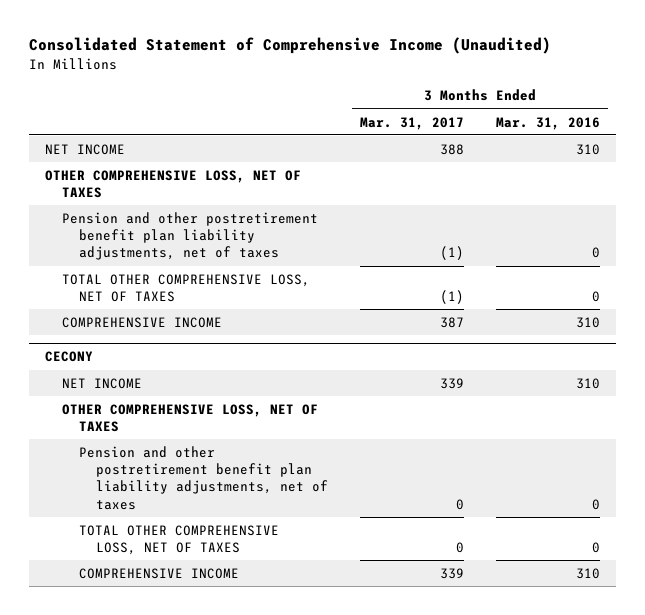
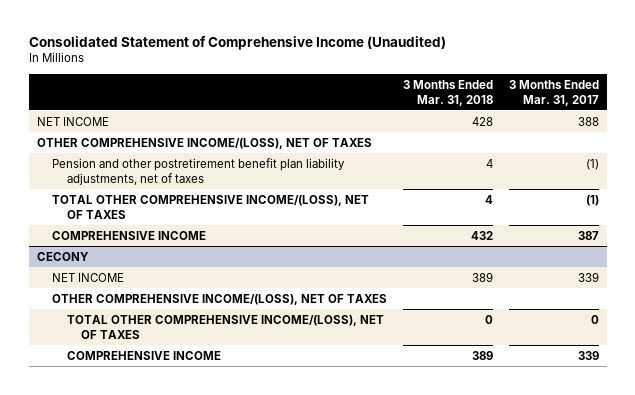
[495,116,600,130] Mar. 31, 2016 -> none
none -> [402,79,493,106] 3 Months Ended Mar. 31, 2018
[45,169,302,199] OTHER COMPREHENSIVE LOSS, NET OF TAXES -> [36,137,372,149] OTHER COMPREHENSIVE INCOME/(LOSS), NET OF TAXES
[62,273,311,303] TOTAL OTHER COMPREHENSIVE LOSS, NET OF TAXES -> [51,194,369,219] TOTAL OTHER COMPREHENSIVE INCOME/(LOSS), NET OF TAXES
[79,445,329,510] Pension and other postretirement benefit plan liability adjustments, net of taxes -> none
[62,403,319,433] OTHER COMPREHENSIVE LOSS, NET OF TAXES -> [51,293,387,305] OTHER COMPREHENSIVE INCOME/(LOSS), NET OF TAXES
[79,524,280,556] TOTAL OTHER COMPREHENSIVE LOSS, NET OF TAXES -> [66,314,384,339] TOTAL OTHER COMPREHENSIVE INCOME/(LOSS), NET OF TAXES

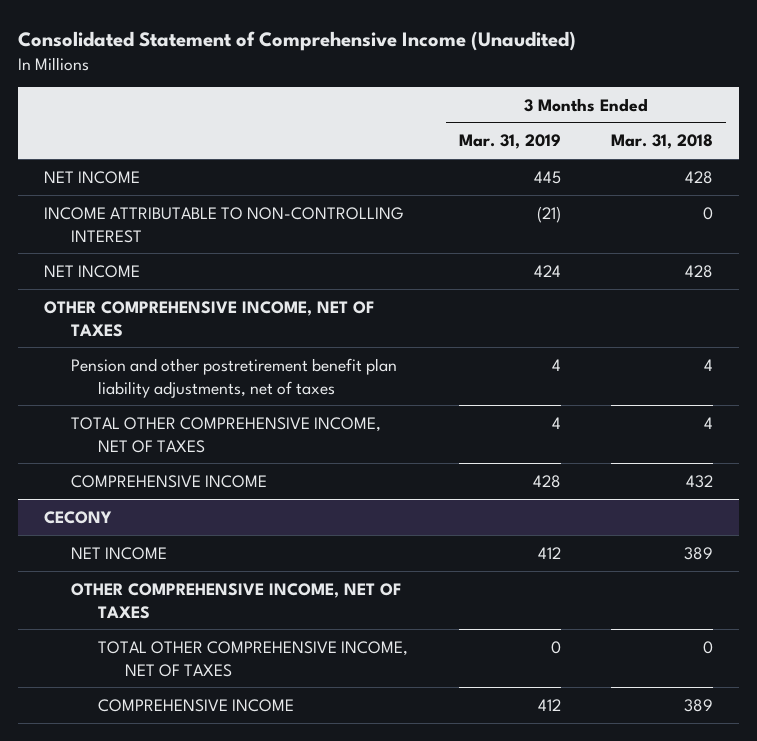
[508,79,599,106] 3 Months Ended Mar. 31, 2017 -> none
none -> [458,134,561,150] Mar. 31, 2019
none -> [43,206,404,243] INCOME ATTRIBUTABLE TO NON-CONTROLLING INTEREST
none -> [43,264,140,278] NET INCOME
[36,137,372,149] OTHER COMPREHENSIVE INCOME/(LOSS), NET OF TAXES -> [43,300,374,337] OTHER COMPREHENSIVE INCOME, NET OF TAXES
[51,194,369,219] TOTAL OTHER COMPREHENSIVE INCOME/(LOSS), NET OF TAXES -> [70,416,381,453] TOTAL OTHER COMPREHENSIVE INCOME, NET OF TAXES
[51,293,387,305] OTHER COMPREHENSIVE INCOME/(LOSS), NET OF TAXES -> [70,582,401,619] OTHER COMPREHENSIVE INCOME, NET OF TAXES
[66,314,384,339] TOTAL OTHER COMPREHENSIVE INCOME/(LOSS), NET OF TAXES -> [97,640,408,677] TOTAL OTHER COMPREHENSIVE INCOME, NET OF TAXES

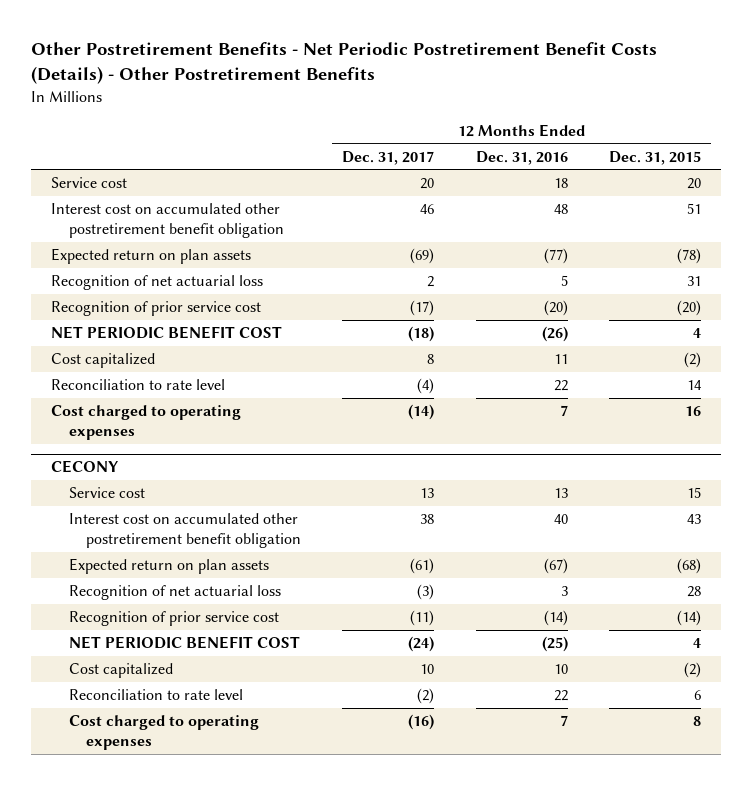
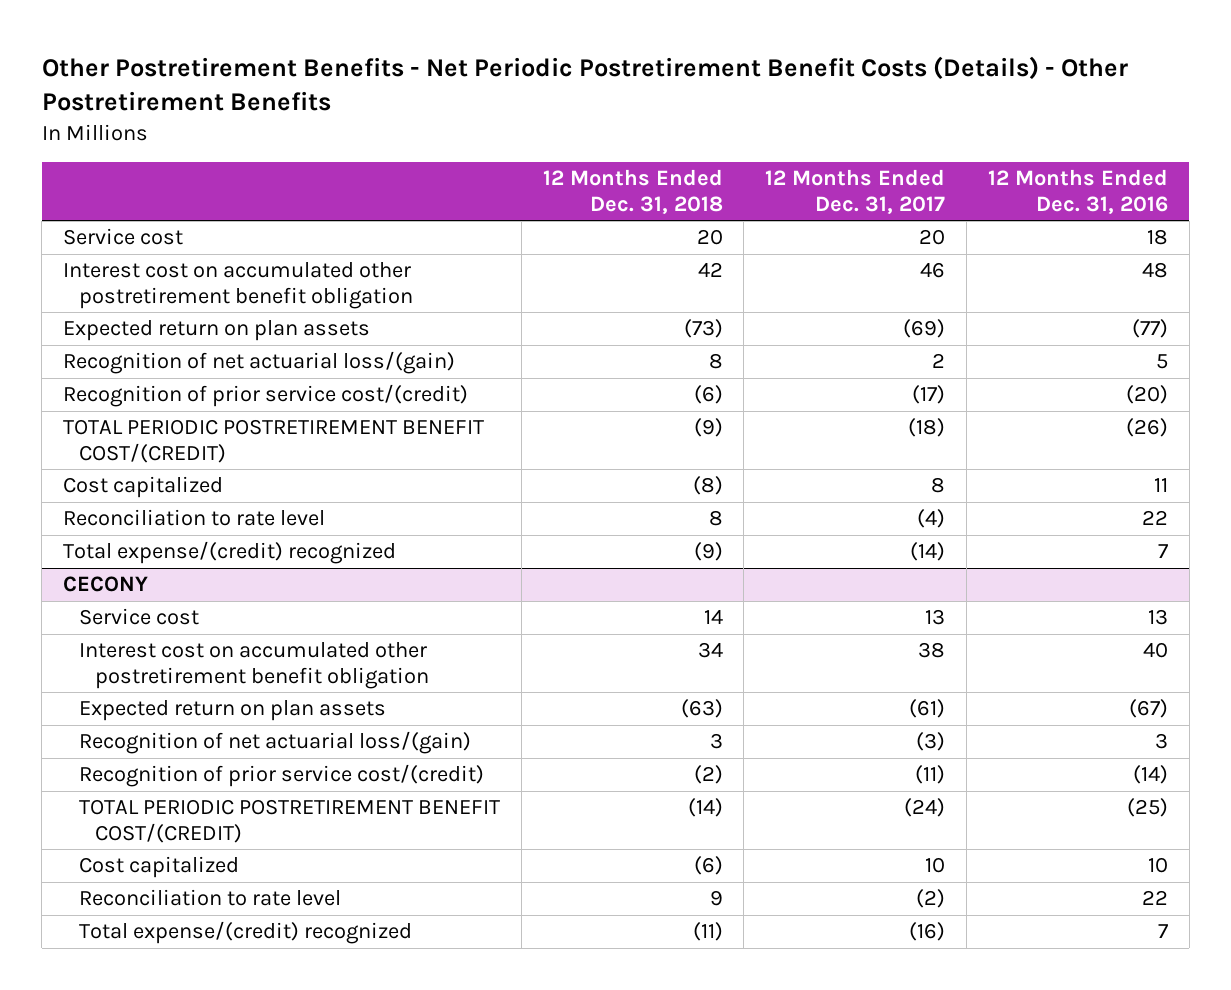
[608,150,701,165] Dec. 31, 2015 -> none
none -> [542,169,723,215] 12 Months Ended Dec. 31, 2018
[51,275,264,291] Recognition of net actuarial loss -> [62,351,455,375] Recognition of net actuarial loss/(gain)
[51,301,262,317] Recognition of prior service cost -> [62,384,468,408] Recognition of prior service cost/(credit)
[51,326,283,340] NET PERIODIC BENEFIT COST -> [62,419,484,464] TOTAL PERIODIC POSTRETIREMENT BENEFIT COST/(CREDIT)
[51,405,242,441] Cost charged to operating expenses -> [62,541,396,565] Total expense/(credit) recognized
[68,585,281,601] Recognition of net actuarial loss -> [78,731,471,755] Recognition of net actuarial loss/(gain)
[68,611,279,627] Recognition of prior service cost -> [78,764,484,788] Recognition of prior service cost/(credit)
[68,636,300,650] NET PERIODIC BENEFIT COST -> [78,799,500,844] TOTAL PERIODIC POSTRETIREMENT BENEFIT COST/(CREDIT)
[68,715,259,751] Cost charged to operating expenses -> [78,921,412,945] Total expense/(credit) recognized

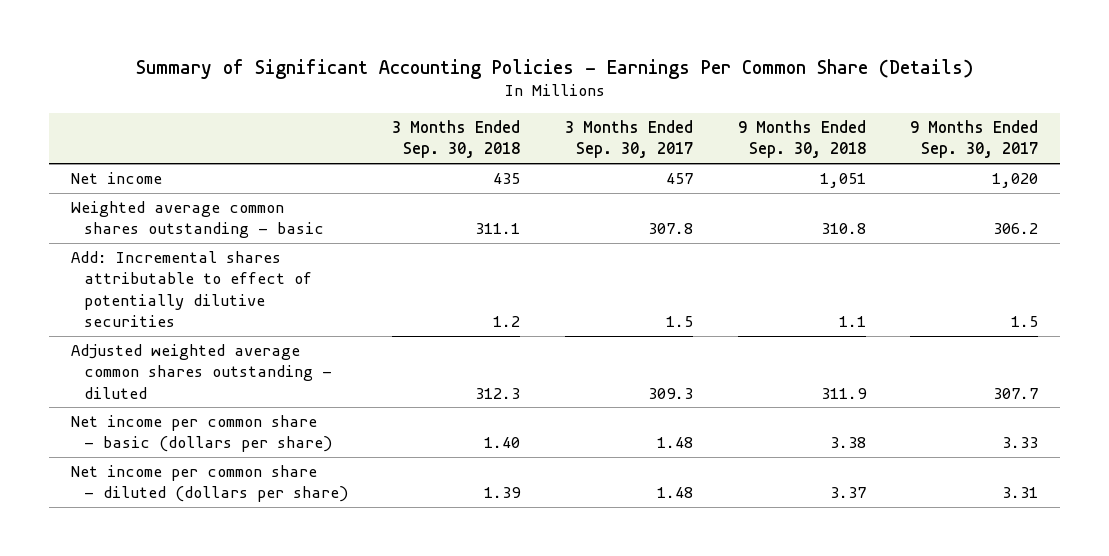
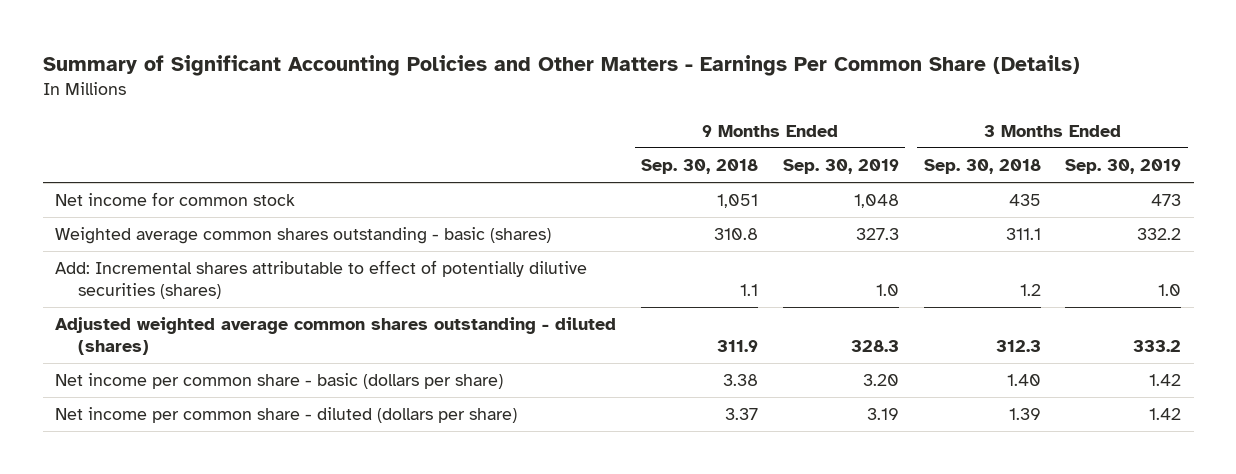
[135,59,973,80] Summary of Significant Accounting Policies - Earnings Per Common Share (Details) -> [42,54,1080,76] Summary of Significant Accounting Policies and Other Matters - Earnings Per Common Share (Details)
[565,120,694,159] 3 Months Ended Sep. 30, 2017 -> none
[910,120,1039,159] 9 Months Ended Sep. 30, 2017 -> none
none -> [782,159,899,175] Sep. 30, 2019
none -> [1065,159,1182,175] Sep. 30, 2019
[70,172,162,185] Net income -> [55,192,296,207] Net income for common stock
[70,201,324,239] Weighted average common shares outstanding - basic -> [55,227,552,245] Weighted average common shares outstanding - basic (shares)
[70,251,312,327] Add: Incremental shares attributable to effect of potentially dilutive securities -> [55,260,588,300] Add: Incremental shares attributable to effect of potentially dilutive securities (shares)
[70,344,332,399] Adjusted weighted average common shares outstanding - diluted -> [55,317,617,356] Adjusted weighted average common shares outstanding - diluted (shares)

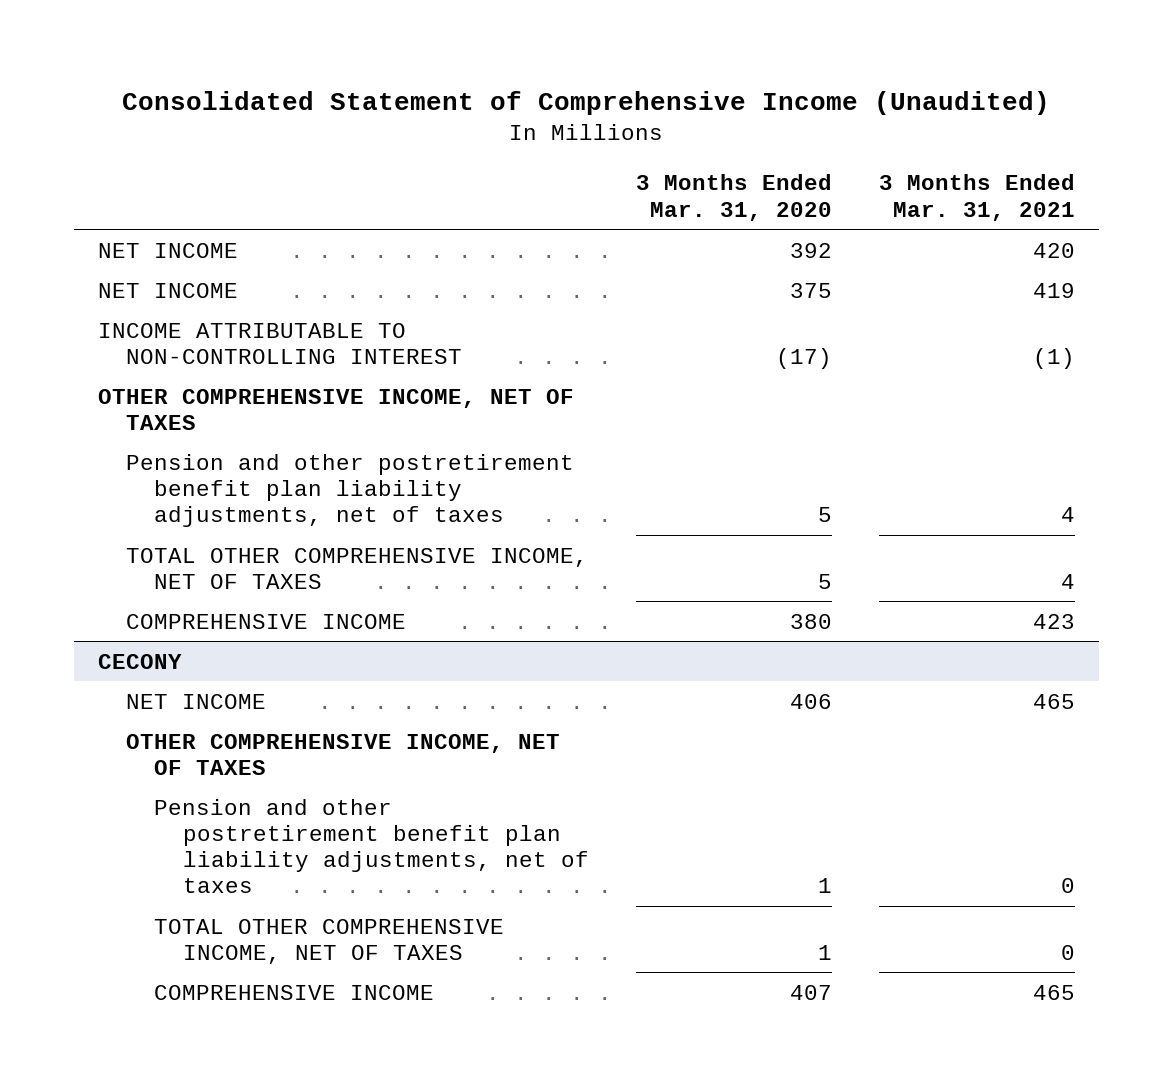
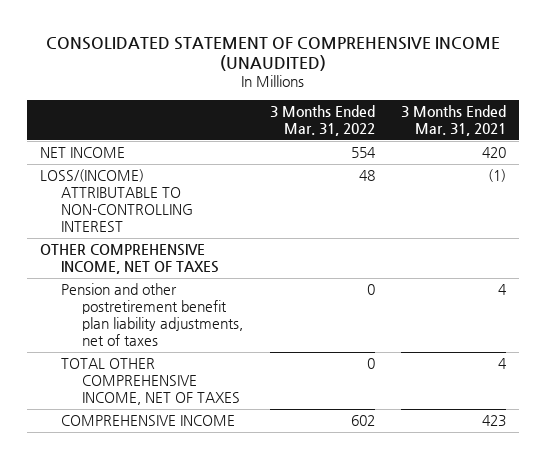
[122,90,1051,115] Consolidated Statement of Comprehensive Income (Unaudited) -> [46,36,501,72] CONSOLIDATED STATEMENT OF COMPREHENSIVE INCOME (UNAUDITED)
[635,174,832,221] 3 Months Ended Mar. 31, 2020 -> none
none -> [269,104,375,136] 3 Months Ended Mar. 31, 2022
[97,282,238,298] NET INCOME -> none
[97,322,463,364] INCOME ATTRIBUTABLE TO NON-CONTROLLING INTEREST -> [40,169,194,233] LOSS/(INCOME) ATTRIBUTABLE TO NON-CONTROLLING INTEREST
[97,653,182,669] CECONY -> none
[126,693,267,709] NET INCOME -> none
[126,733,561,775] OTHER COMPREHENSIVE INCOME, NET OF TAXES -> none
[154,798,589,894] Pension and other postretirement benefit plan liability adjustments, net of taxes -> none
[154,918,505,964] TOTAL OTHER COMPREHENSIVE INCOME, NET OF TAXES -> none
[154,984,435,1000] COMPREHENSIVE INCOME -> none

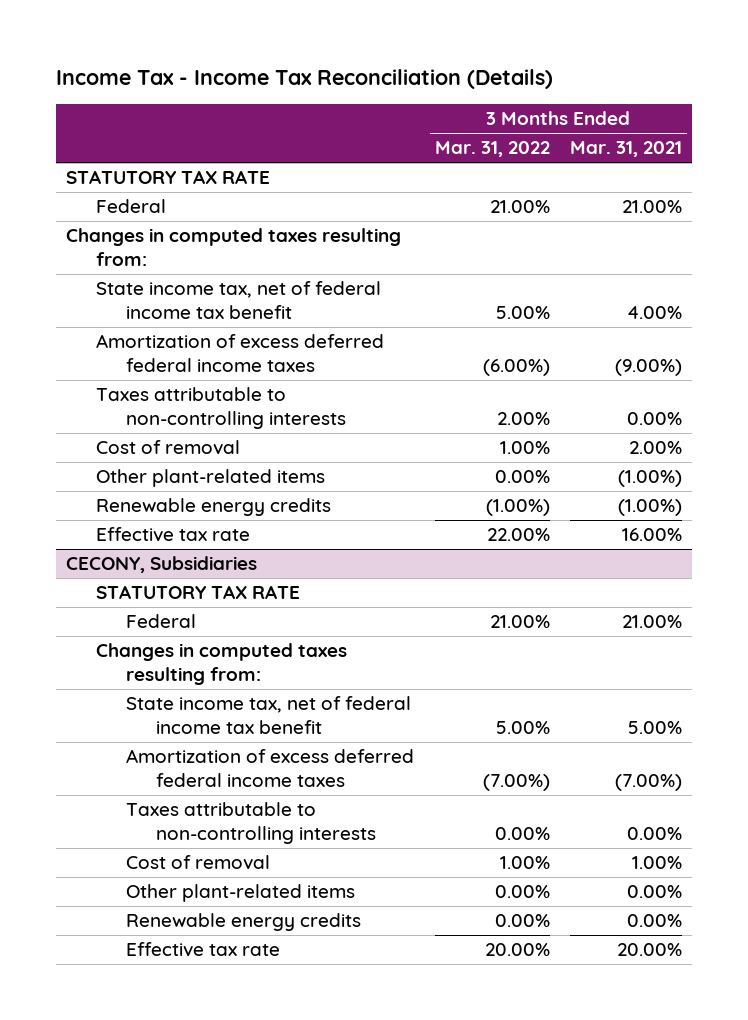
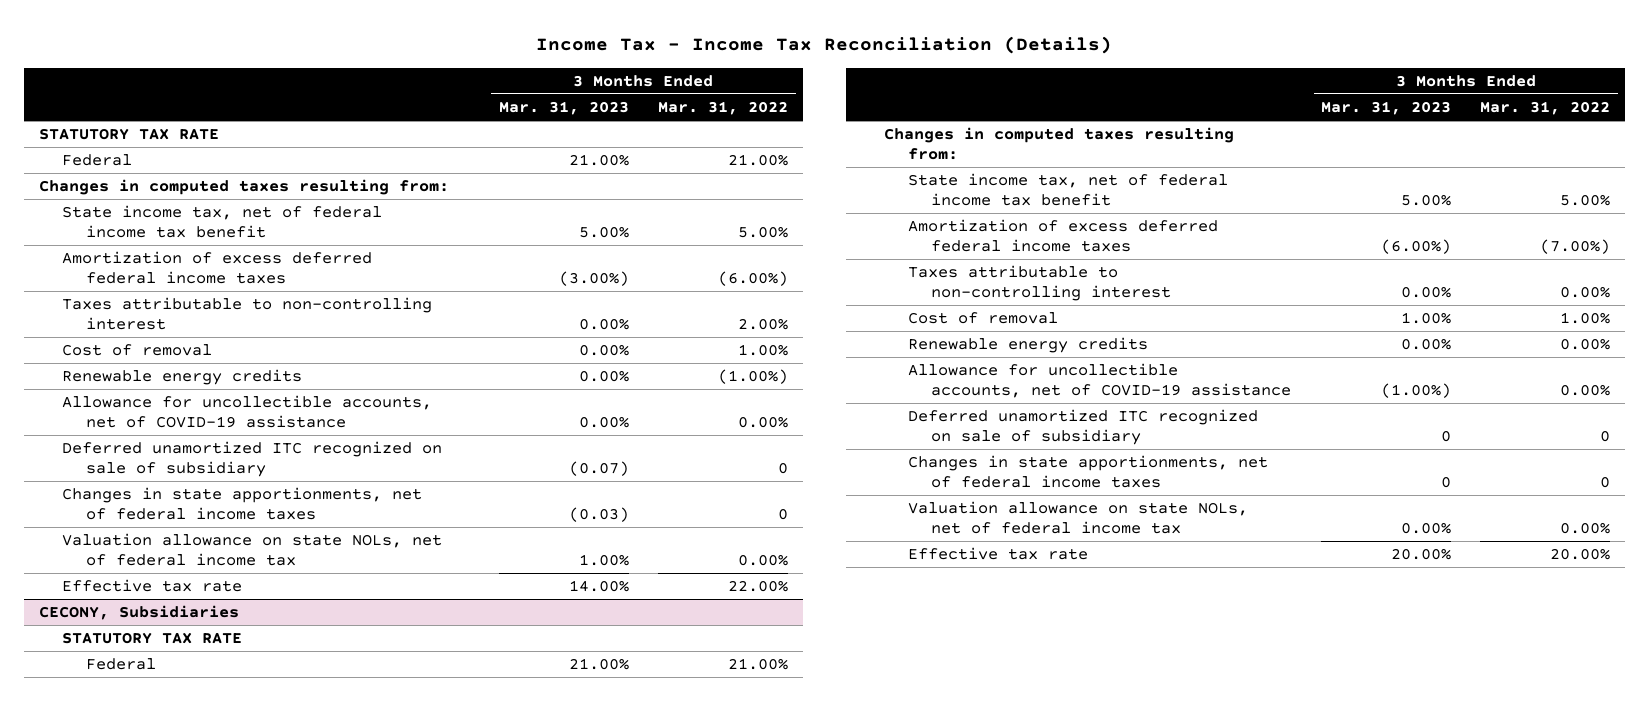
[569,141,682,158] Mar. 31, 2021 -> none
none -> [498,100,629,115] Mar. 31, 2023
[96,387,347,430] Taxes attributable to non-controlling interests -> [62,297,433,331] Taxes attributable to non-controlling interest
[96,469,326,488] Other plant-related items -> none
none -> [62,395,433,429] Allowance for uncollectible accounts, net of COVID-19 assistance
none -> [62,441,443,478] Deferred unamortized ITC recognized on sale of subsidiary
none -> [62,487,423,521] Changes in state apportionments, net of federal income taxes
none -> [62,533,443,567] Valuation allowance on state NOLs, net of federal income tax
[126,802,377,845] Taxes attributable to non-controlling interests -> [907,265,1172,302] Taxes attributable to non-controlling interest
[126,884,356,903] Other plant-related items -> none
none -> [907,363,1292,399] Allowance for uncollectible accounts, net of COVID-19 assistance
none -> [907,409,1258,446] Deferred unamortized ITC recognized on sale of subsidiary
none -> [907,455,1268,489] Changes in state apportionments, net of federal income taxes
none -> [907,501,1248,535] Valuation allowance on state NOLs, net of federal income tax

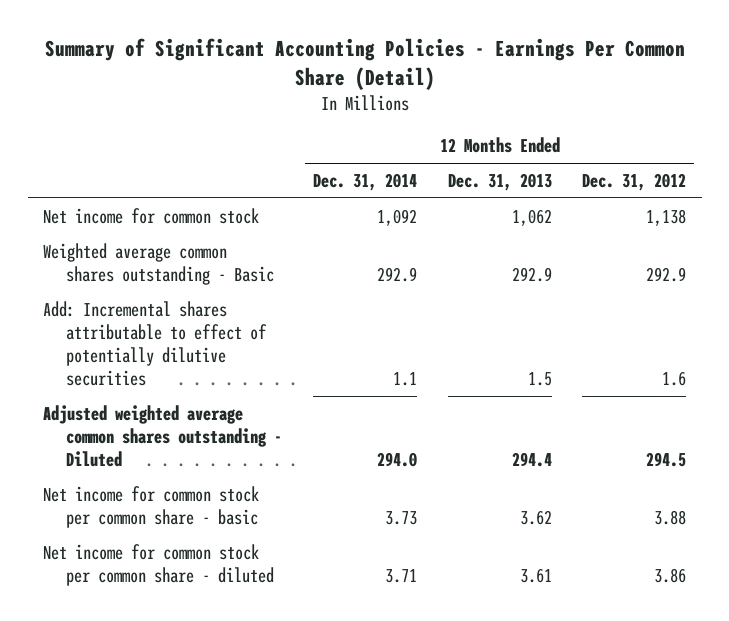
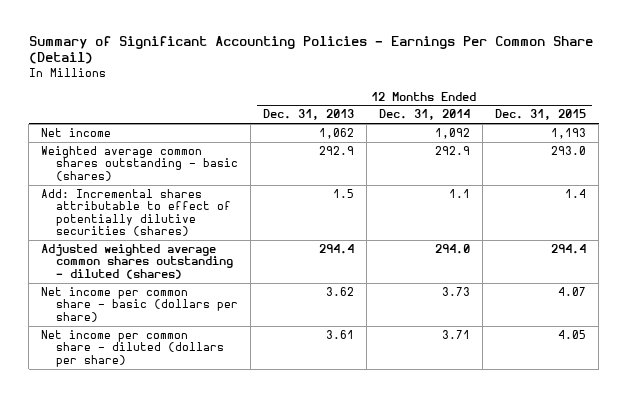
[582,173,687,192] Dec. 31, 2012 -> none
none -> [495,109,587,121] Dec. 31, 2015
[43,207,260,224] Net income for common stock -> [41,127,112,137] Net income
[43,242,275,285] Weighted average common shares outstanding - Basic -> [41,145,238,181] Weighted average common shares outstanding - basic (shares)
[43,300,268,386] Add: Incremental shares attributable to effect of potentially dilutive securities -> [41,188,231,237] Add: Incremental shares attributable to effect of potentially dilutive securities (shares)
[43,404,283,467] Adjusted weighted average common shares outstanding - Diluted -> [41,243,233,279] Adjusted weighted average common shares outstanding - diluted (shares)
[43,485,260,528] Net income for common stock per common share - basic -> [41,286,238,322] Net income per common share - basic (dollars per share)
[43,543,275,586] Net income for common stock per common share - diluted -> [41,329,224,367] Net income per common share - diluted (dollars per share)

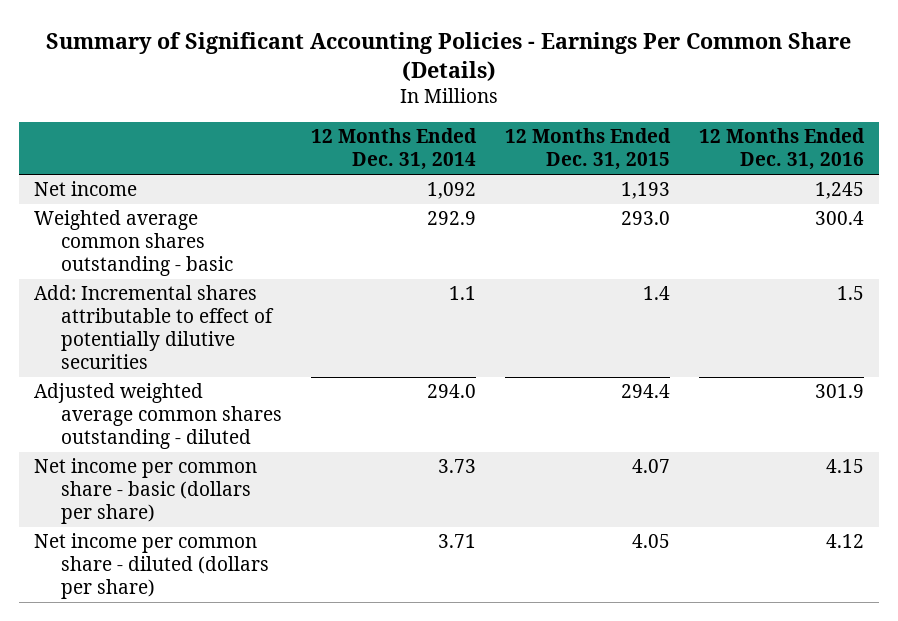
[28,35,593,65] Summary of Significant Accounting Policies - Earnings Per Common Share (Detail) -> [46,31,852,81] Summary of Significant Accounting Policies - Earnings Per Common Share (Details)
[262,109,354,121] Dec. 31, 2013 -> none
none -> [699,128,866,171] 12 Months Ended Dec. 31, 2016
[41,145,238,181] Weighted average common shares outstanding - basic (shares) -> [33,210,234,276] Weighted average common shares outstanding - basic
[41,188,231,237] Add: Incremental shares attributable to effect of potentially dilutive securities (shares) -> [33,285,275,369] Add: Incremental shares attributable to effect of potentially dilutive securities
[41,243,233,279] Adjusted weighted average common shares outstanding - diluted (shares) -> [33,383,283,449] Adjusted weighted average common shares outstanding - diluted

